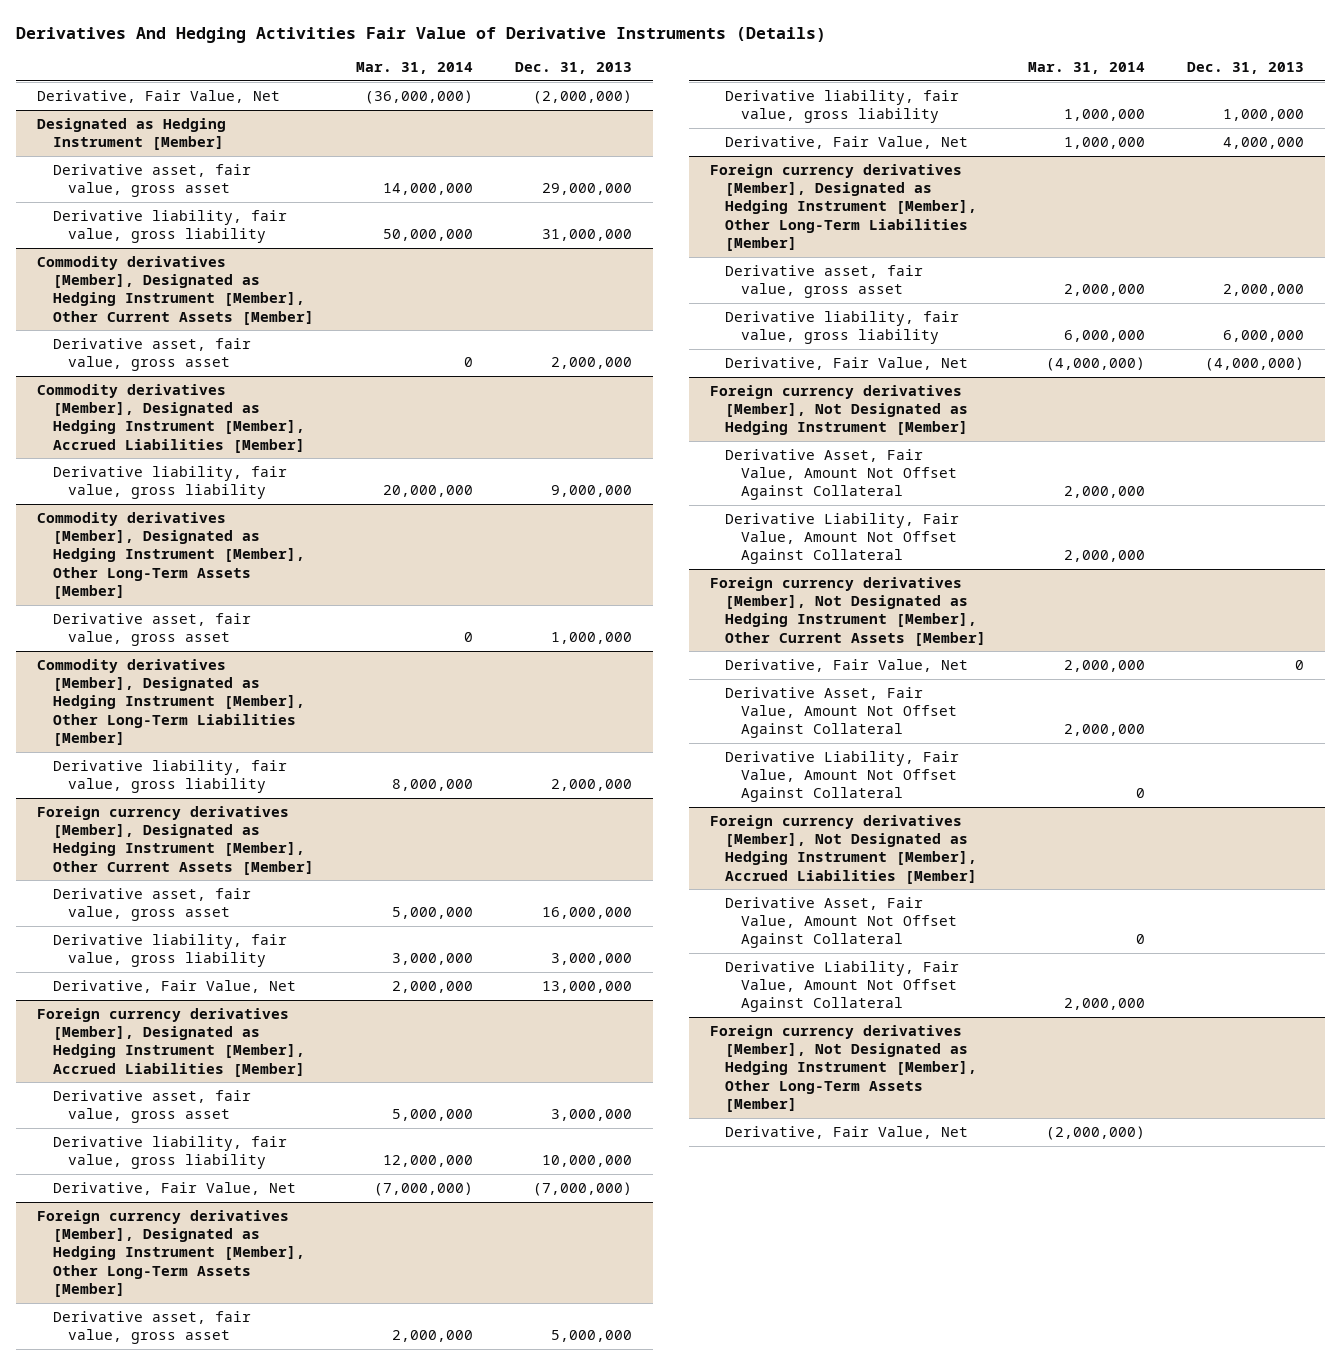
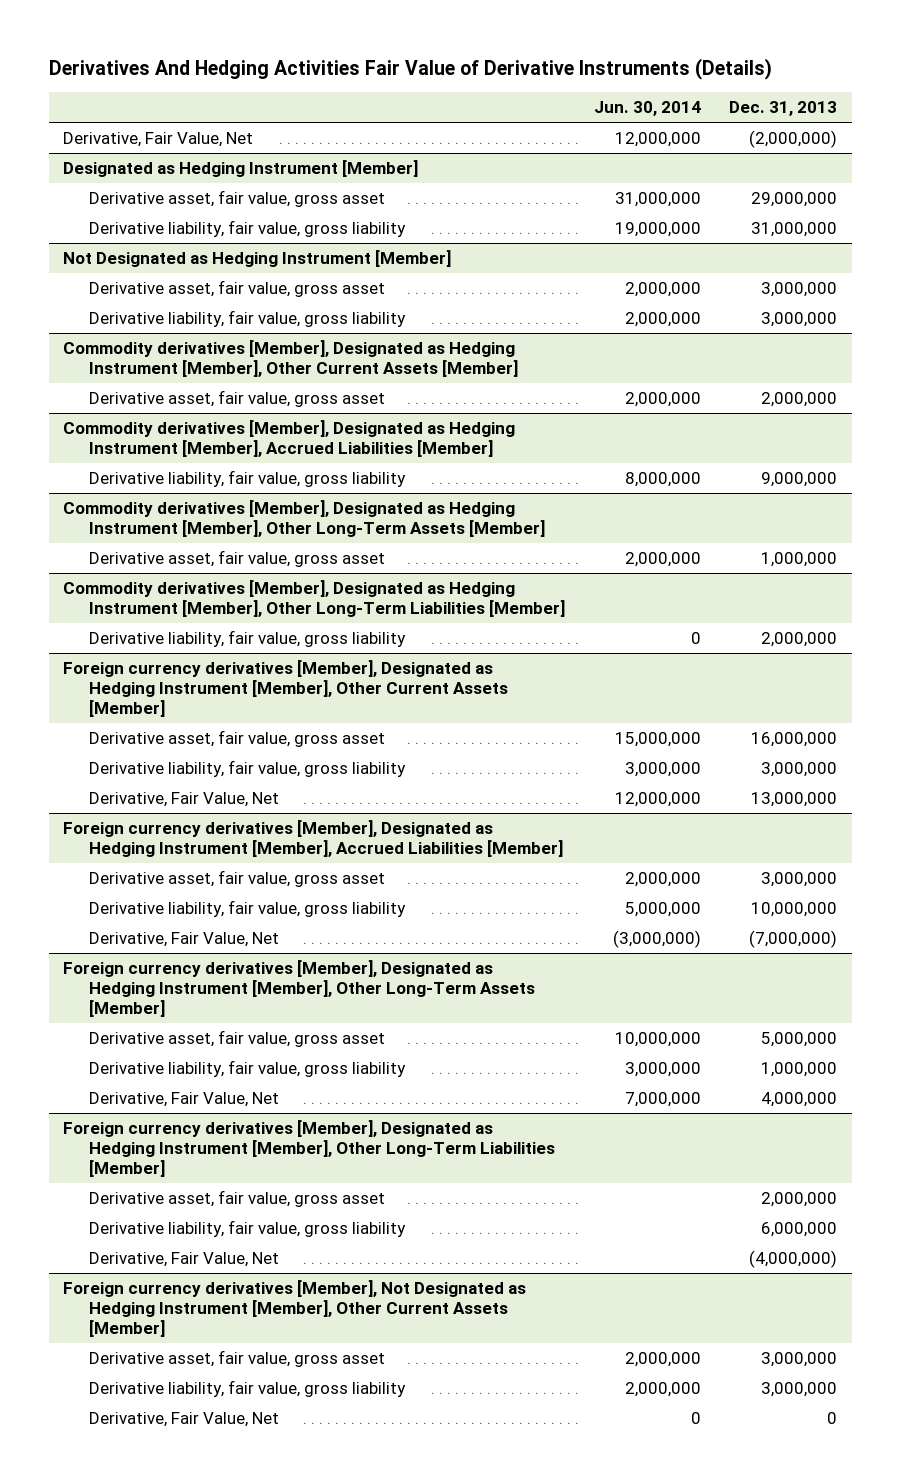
[355,62,473,75] Mar. 31, 2014 -> none
none -> [593,101,701,117] Jun. 30, 2014
none -> [63,249,452,267] Not Designated as Hedging Instrument [Member]
none -> [88,279,385,297] Derivative asset, fair value, gross asset
none -> [88,309,406,327] Derivative liability, fair value, gross liability
[709,385,969,436] Foreign currency derivatives [Member], Not Designated as Hedging Instrument [Member] -> none
[725,449,957,501] Derivative Asset, Fair Value, Amount Not Offset Against Collateral -> none
[725,513,960,565] Derivative Liability, Fair Value, Amount Not Offset Against Collateral -> none
none -> [88,1349,385,1367] Derivative asset, fair value, gross asset
none -> [88,1379,406,1397] Derivative liability, fair value, gross liability
[725,687,957,739] Derivative Asset, Fair Value, Amount Not Offset Against Collateral -> none
[725,751,960,803] Derivative Liability, Fair Value, Amount Not Offset Against Collateral -> none
[709,815,978,884] Foreign currency derivatives [Member], Not Designated as Hedging Instrument [Member], Accrued Liabilities [Member] -> none
[725,897,957,949] Derivative Asset, Fair Value, Amount Not Offset Against Collateral -> none
[725,961,960,1013] Derivative Liability, Fair Value, Amount Not Offset Against Collateral -> none
[709,1025,978,1112] Foreign currency derivatives [Member], Not Designated as Hedging Instrument [Member], Other Long-Term Assets [Member] -> none
[725,1126,969,1140] Derivative, Fair Value, Net -> none

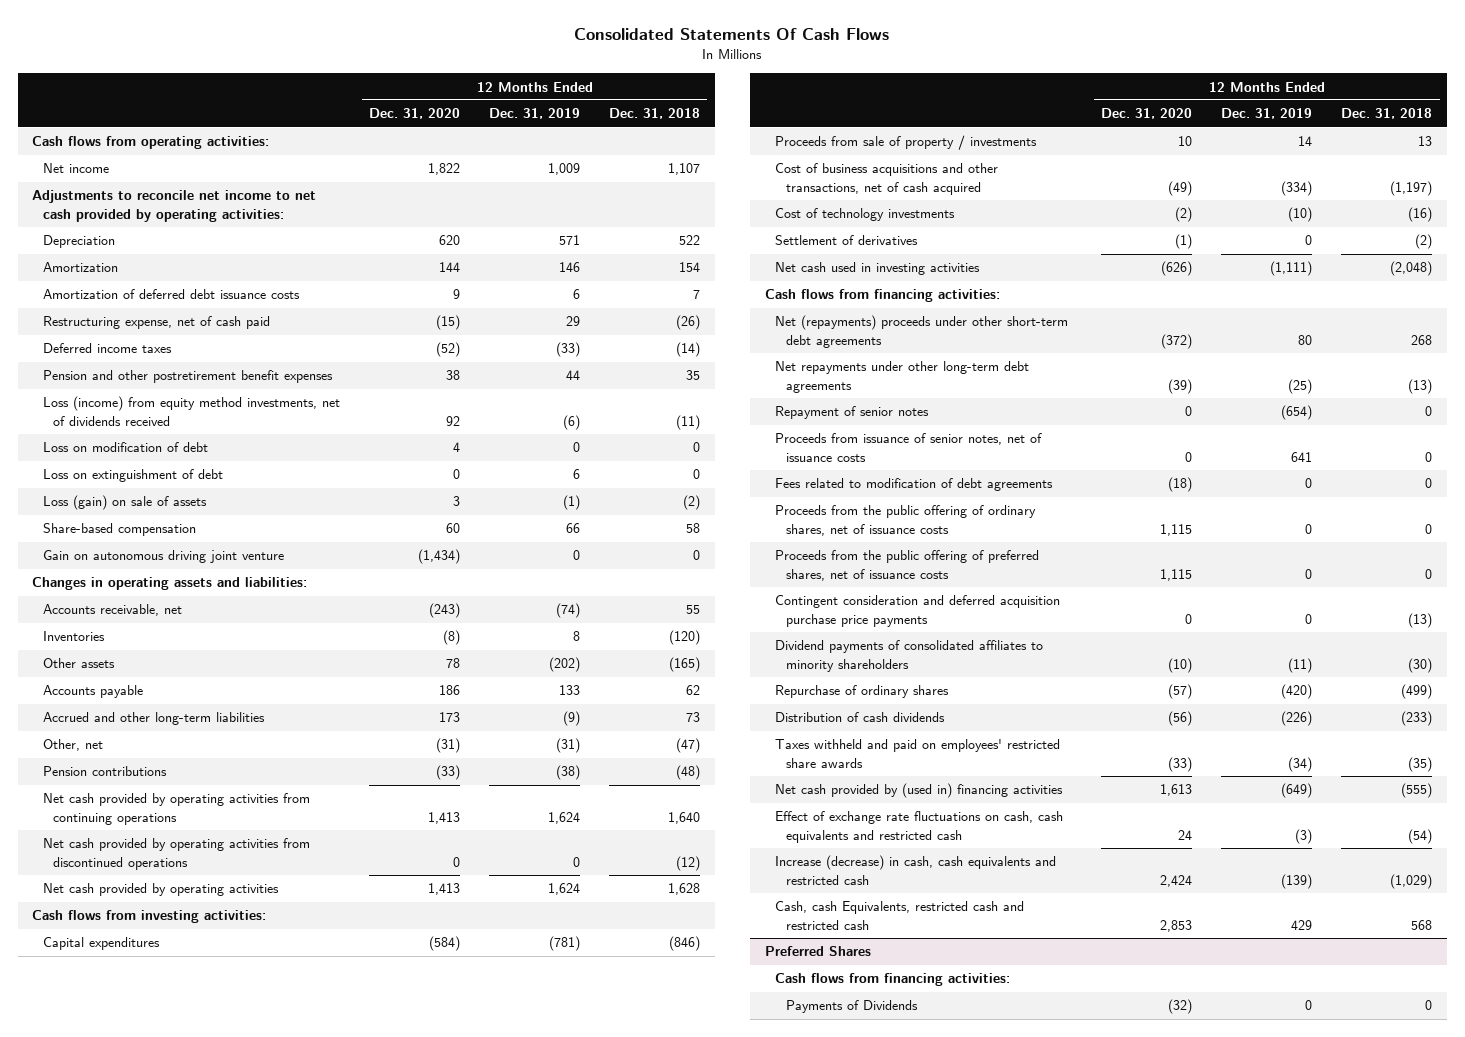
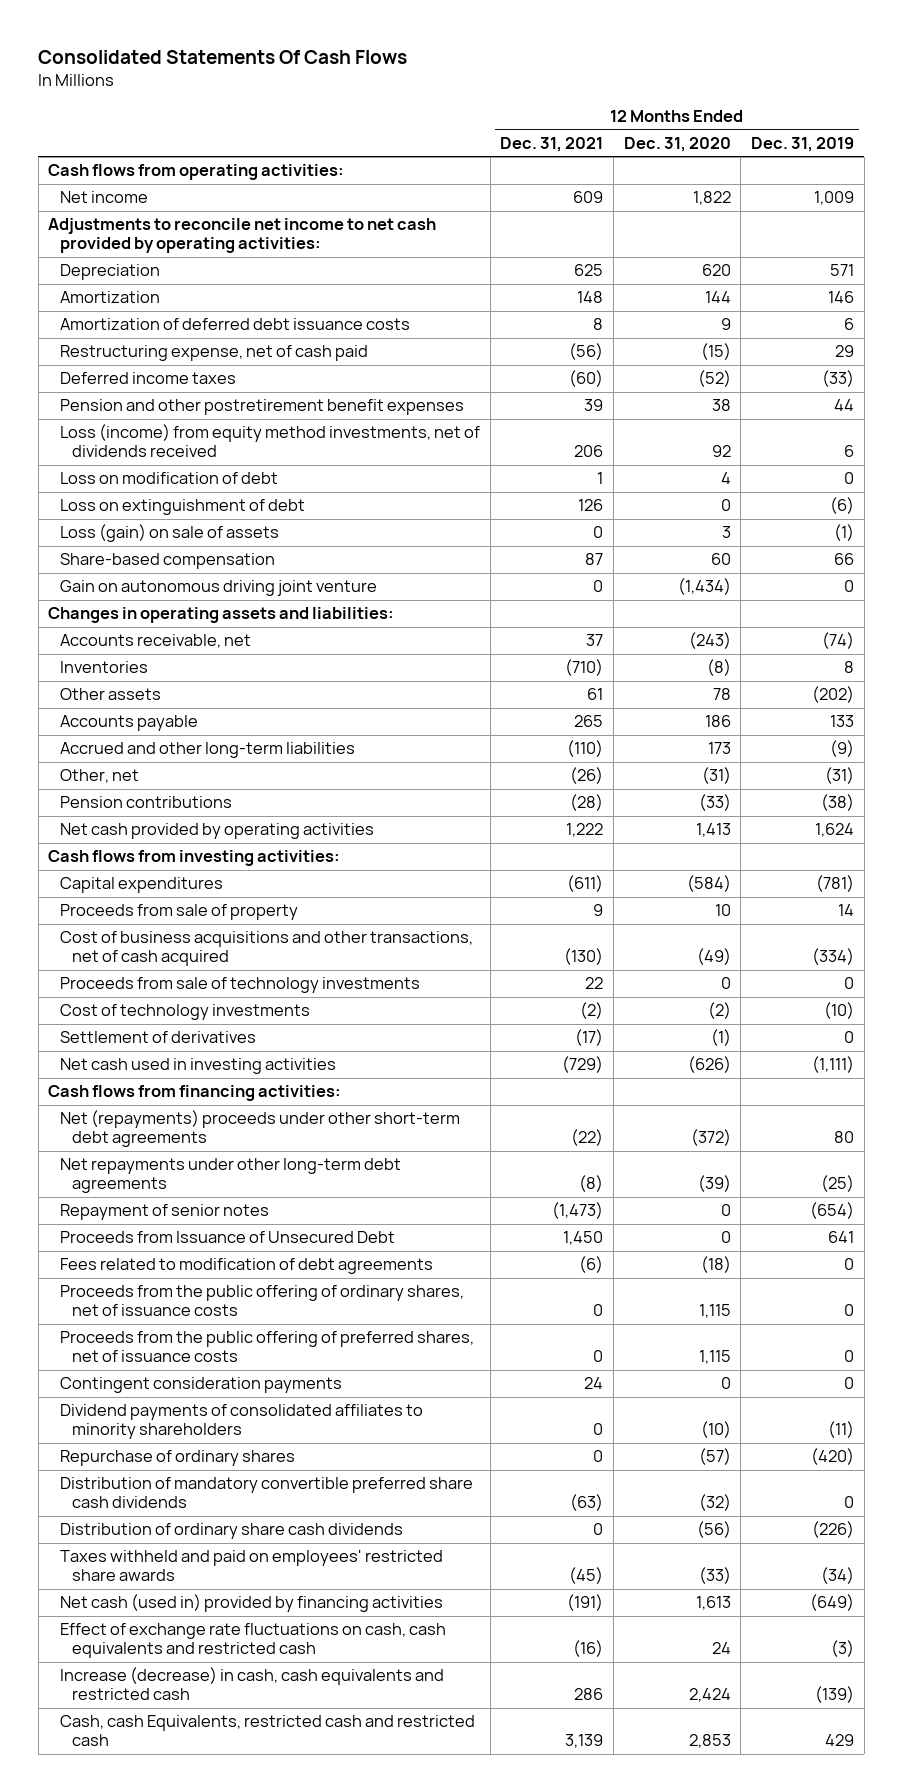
[609,108,701,120] Dec. 31, 2018 -> none
none -> [500,136,604,152] Dec. 31, 2021
[563,414,581,430] (6) -> [843,445,854,458] 6
[573,469,581,480] 6 -> [829,497,854,515] (6)
[42,793,310,825] Net cash provided by operating activities from continuing operations -> none
[42,838,310,870] Net cash provided by operating activities from discontinued operations -> none
[775,135,1038,151] Proceeds from sale of property / investments -> [59,904,298,921] Proceeds from sale of property
none -> [59,977,420,994] Proceeds from sale of technology investments
[775,433,1043,462] Proceeds from issuance of senior notes, net of issuance costs -> [59,1231,395,1244] Proceeds from Issuance of Unsecured Debt
[775,595,1061,627] Contingent consideration and deferred acquisition purchase price payments -> none
none -> [59,1377,342,1394] Contingent consideration payments
none -> [59,1477,473,1509] Distribution of mandatory convertible preferred share cash dividends
[775,712,946,723] Distribution of cash dividends -> [59,1523,403,1540] Distribution of ordinary share cash dividends
[775,783,1064,799] Net cash provided by (used in) financing activities -> [59,1594,443,1613] Net cash (used in) provided by financing activities
[764,946,871,957] Preferred Shares -> none
[775,973,1011,987] Cash flows from financing activities: -> none
[785,1000,918,1014] Payments of Dividends -> none

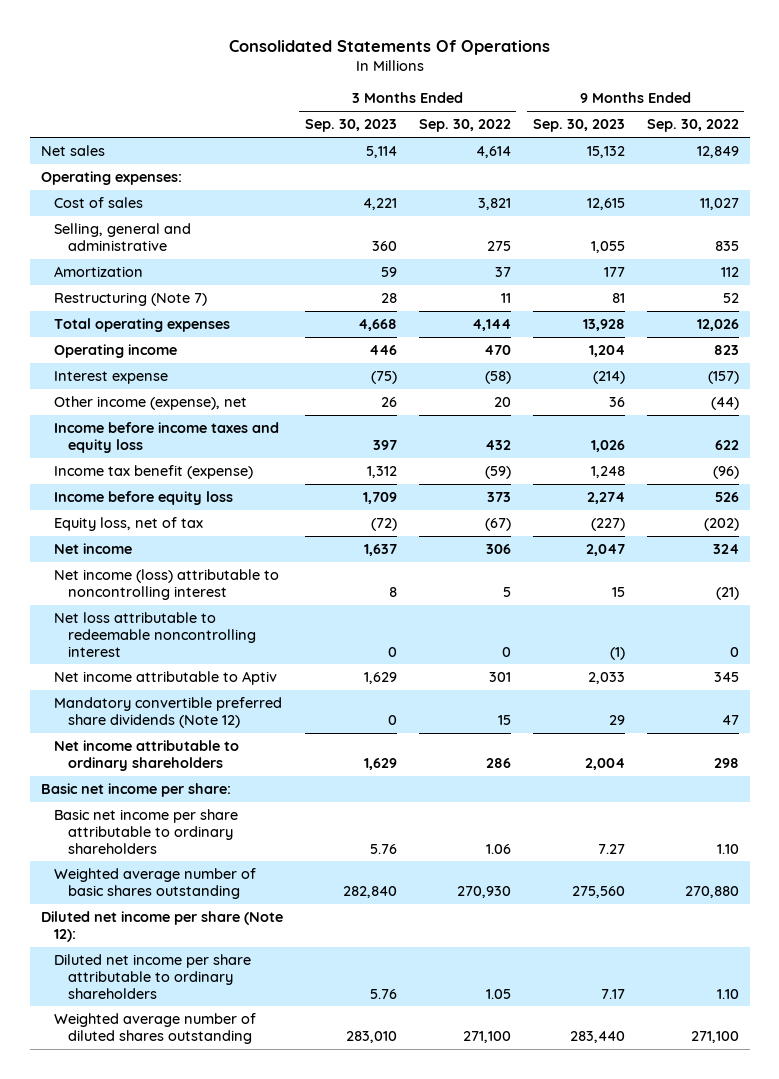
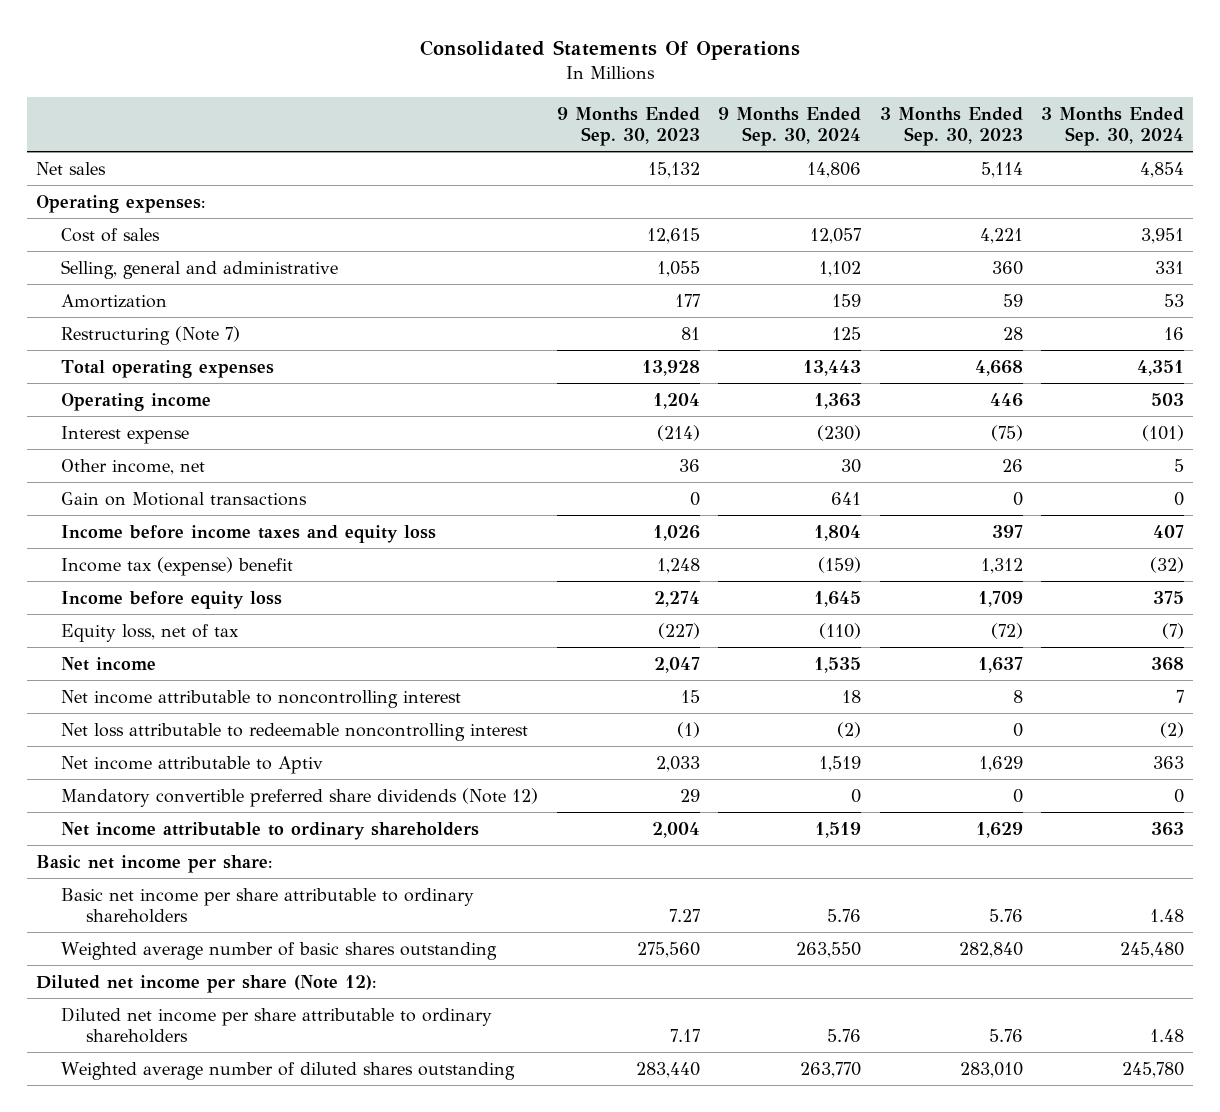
[418,119,511,133] Sep. 30, 2022 -> none
[646,119,739,133] Sep. 30, 2022 -> none
none -> [718,106,862,147] 9 Months Ended Sep. 30, 2024
none -> [1040,106,1184,147] 3 Months Ended Sep. 30, 2024
[54,396,248,411] Other income (expense), net -> [61,458,206,475] Other income, net
none -> [61,491,308,506] Gain on Motional transactions
[54,465,254,480] Income tax benefit (expense) -> [61,556,294,576] Income tax (expense) benefit
[54,569,280,600] Net income (loss) attributable to noncontrolling interest -> [61,689,462,708] Net income attributable to noncontrolling interest

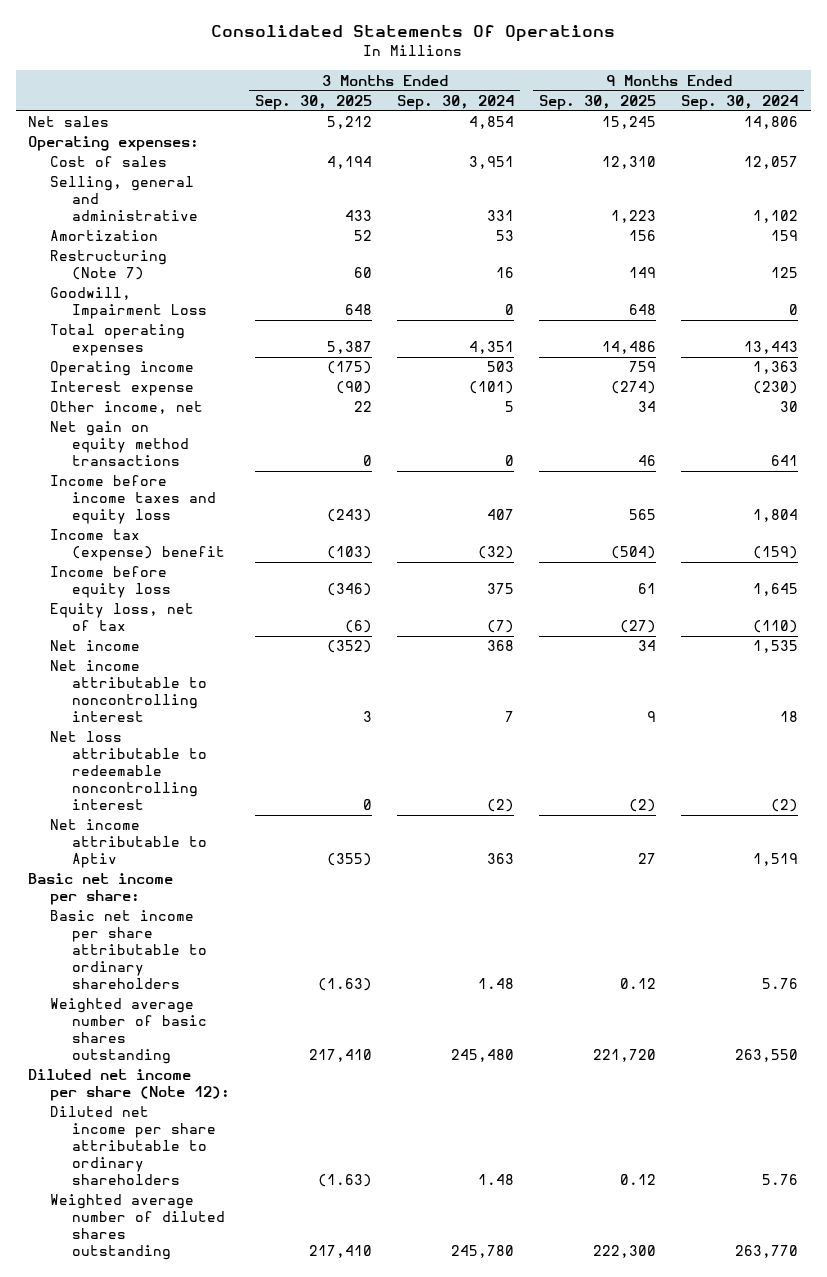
[556,106,700,147] 9 Months Ended Sep. 30, 2023 -> none
[879,106,1023,147] 3 Months Ended Sep. 30, 2023 -> none
none -> [255,94,373,110] Sep. 30, 2025
none -> [539,94,657,110] Sep. 30, 2025
none -> [50,287,207,320] Goodwill, Impairment Loss
[61,491,308,506] Gain on Motional transactions -> [50,421,189,467] Net gain on equity method transactions
[61,787,539,807] Mandatory convertible preferred share dividends (Note 12) -> none
[61,821,480,840] Net income attributable to ordinary shareholders -> none

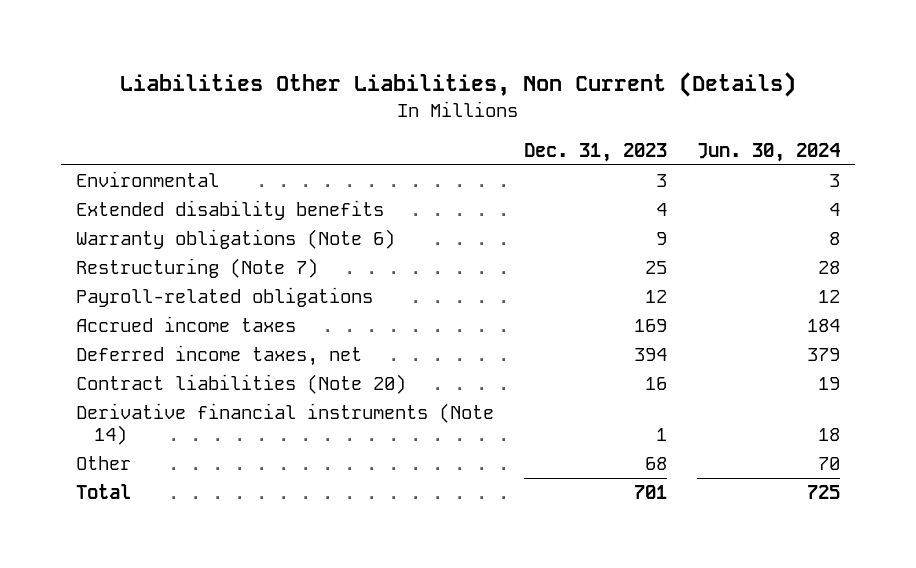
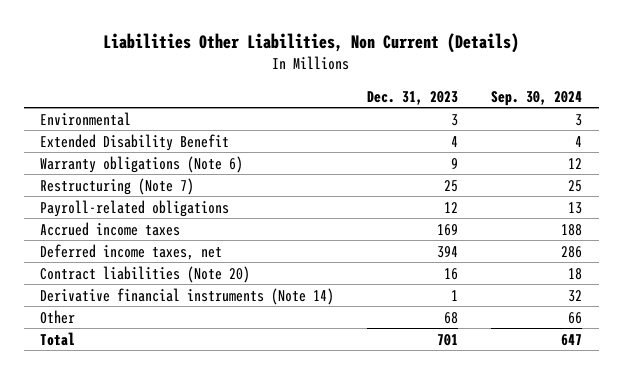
[696,143,840,163] Jun. 30, 2024 -> none
none -> [491,90,583,106] Sep. 30, 2024
[76,199,385,220] Extended disability benefits -> [40,133,230,151] Extended Disability Benefit

